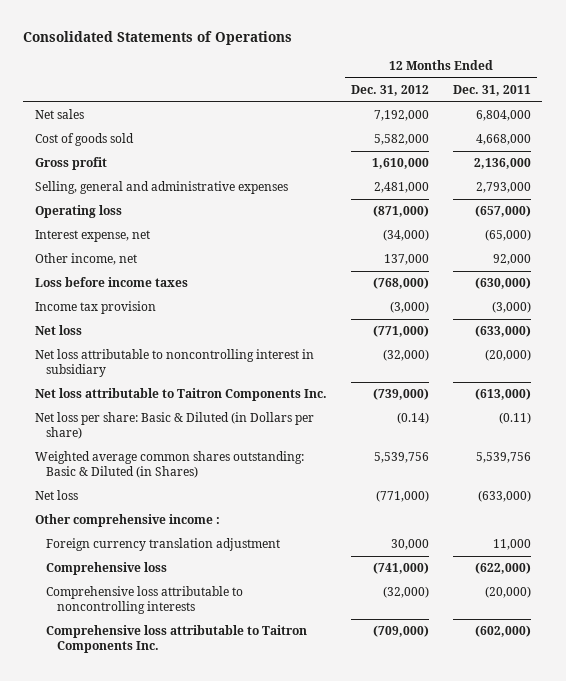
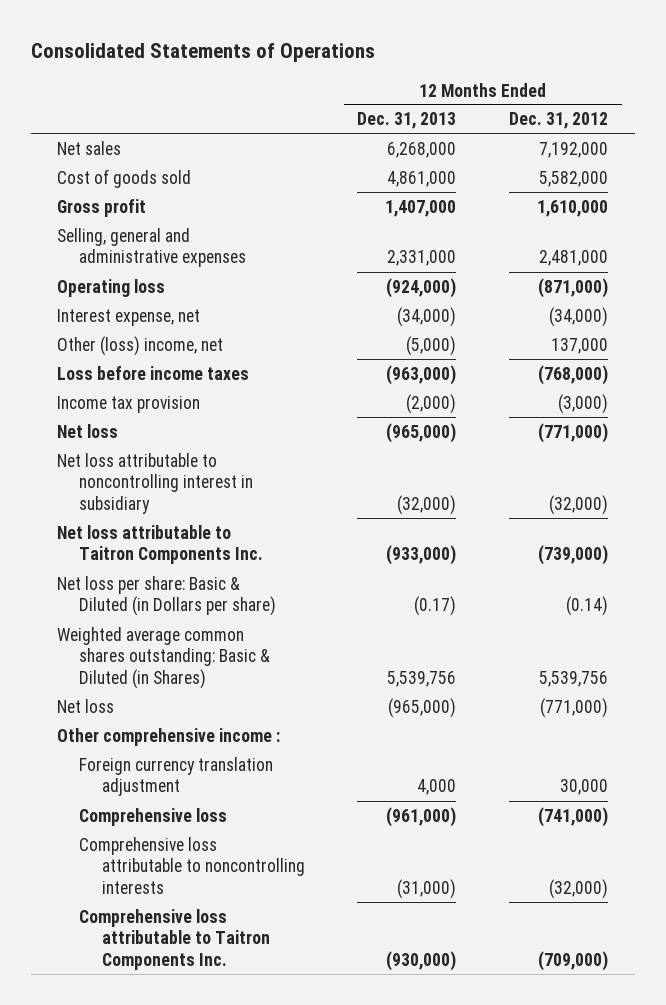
[452,85,531,97] Dec. 31, 2011 -> none
none -> [357,112,457,130] Dec. 31, 2013
[35,253,138,266] Other income, net -> [57,335,224,356] Other (loss) income, net

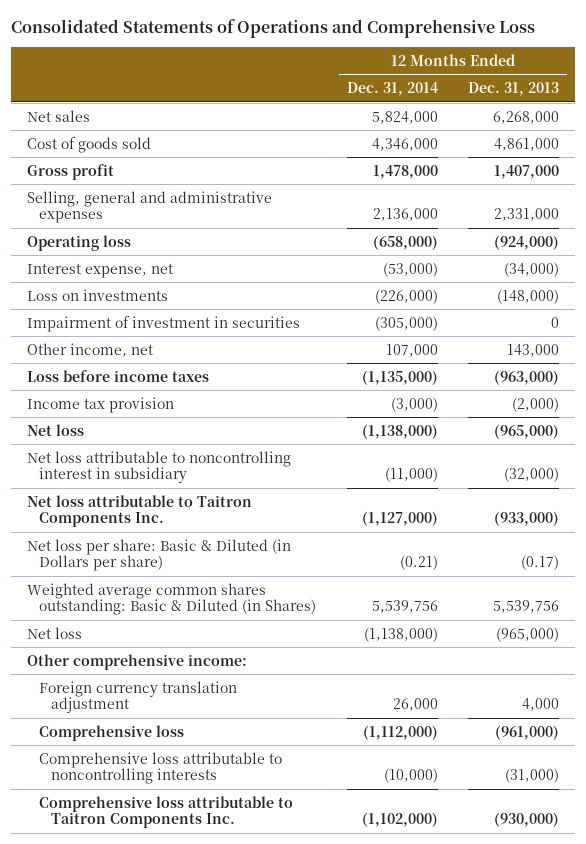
[30,43,375,63] Consolidated Statements of Operations -> [11,19,536,39] Consolidated Statements of Operations and Comprehensive Loss
[509,112,609,130] Dec. 31, 2012 -> none
none -> [346,82,438,97] Dec. 31, 2014
none -> [26,288,168,301] Loss on investments
none -> [26,314,300,332] Impairment of investment in securities
[57,335,224,356] Other (loss) income, net -> [26,342,153,357] Other income, net
[406,335,457,356] (5,000) -> [507,343,560,357] 143,000
[57,727,281,746] Other comprehensive income : -> [26,653,247,670] Other comprehensive income:

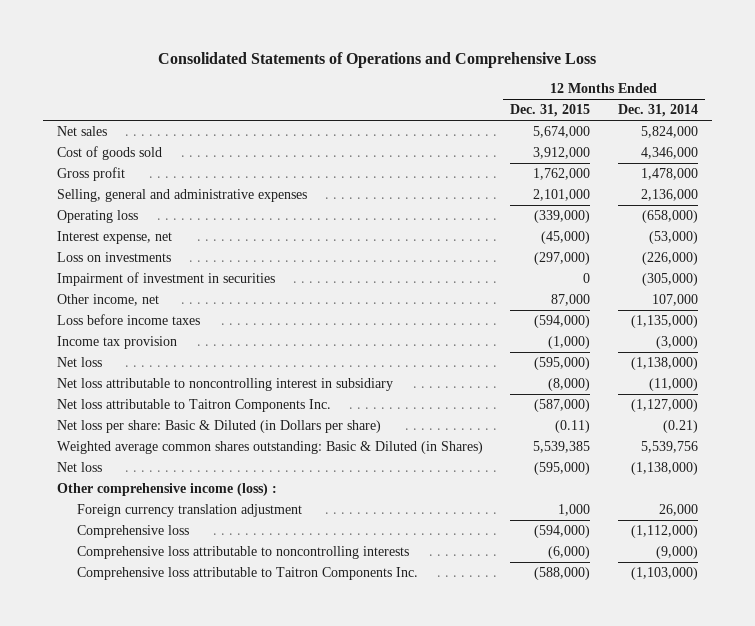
[468,82,560,97] Dec. 31, 2013 -> none
none -> [510,104,591,118] Dec. 31, 2015
[26,653,247,670] Other comprehensive income: -> [56,483,277,497] Other comprehensive income (loss) :
[383,768,438,784] (10,000) -> [656,546,699,560] (9,000)
[361,812,438,828] (1,102,000) -> [631,567,699,581] (1,103,000)

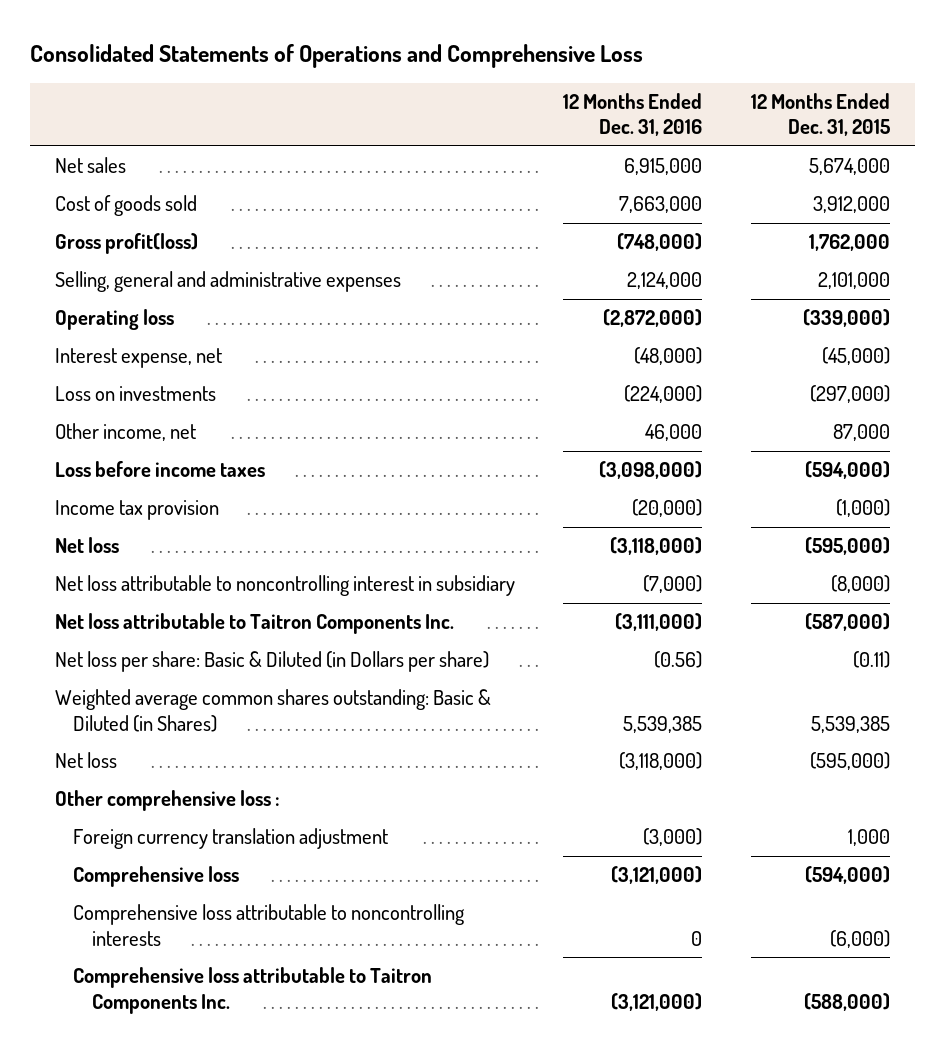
[618,104,699,118] Dec. 31, 2014 -> none
none -> [563,92,703,137] 12 Months Ended Dec. 31, 2016
[56,167,125,182] Gross profit -> [54,233,198,255] Gross profit(loss)
[56,272,275,287] Impairment of investment in securities -> none
[56,483,277,497] Other comprehensive income (loss) : -> [54,790,280,812] Other comprehensive loss :

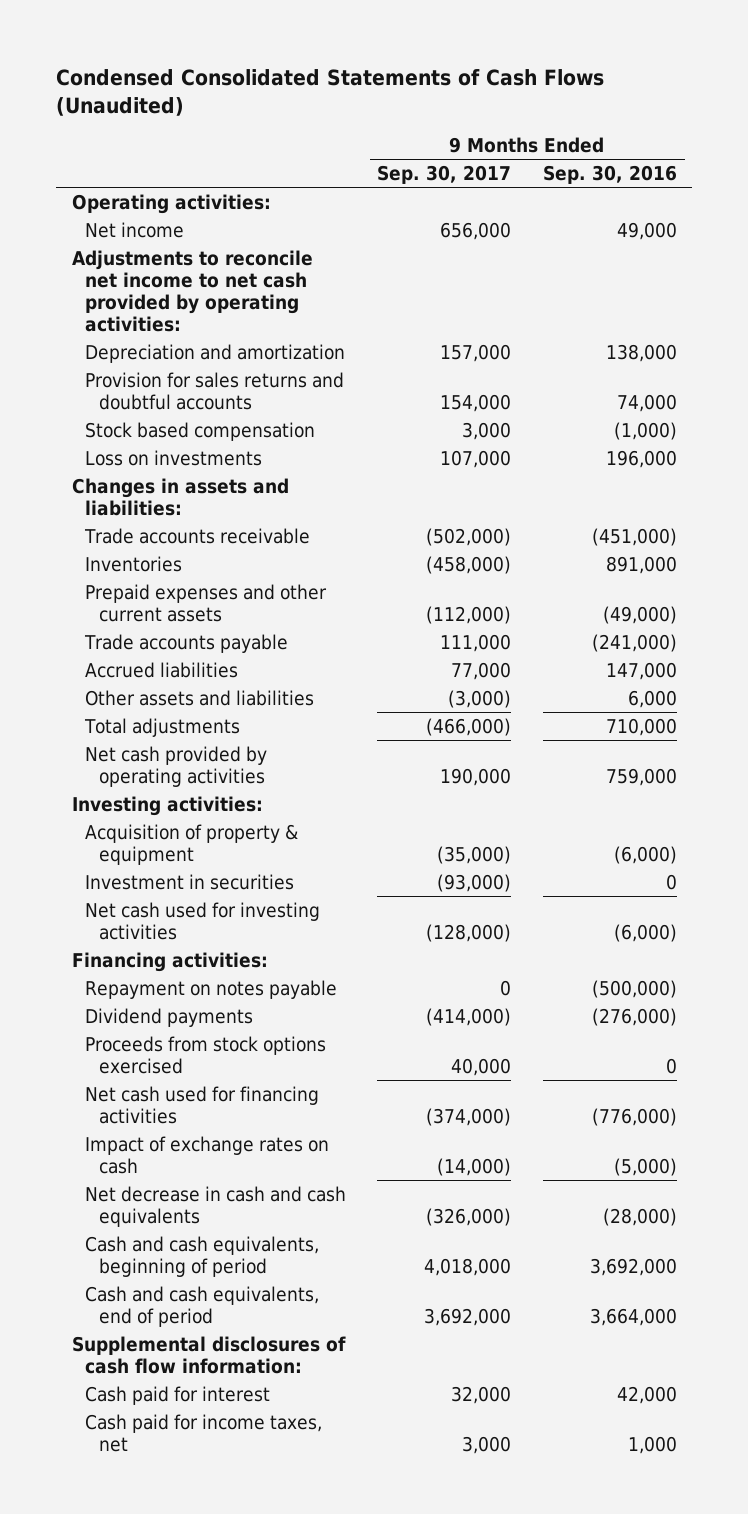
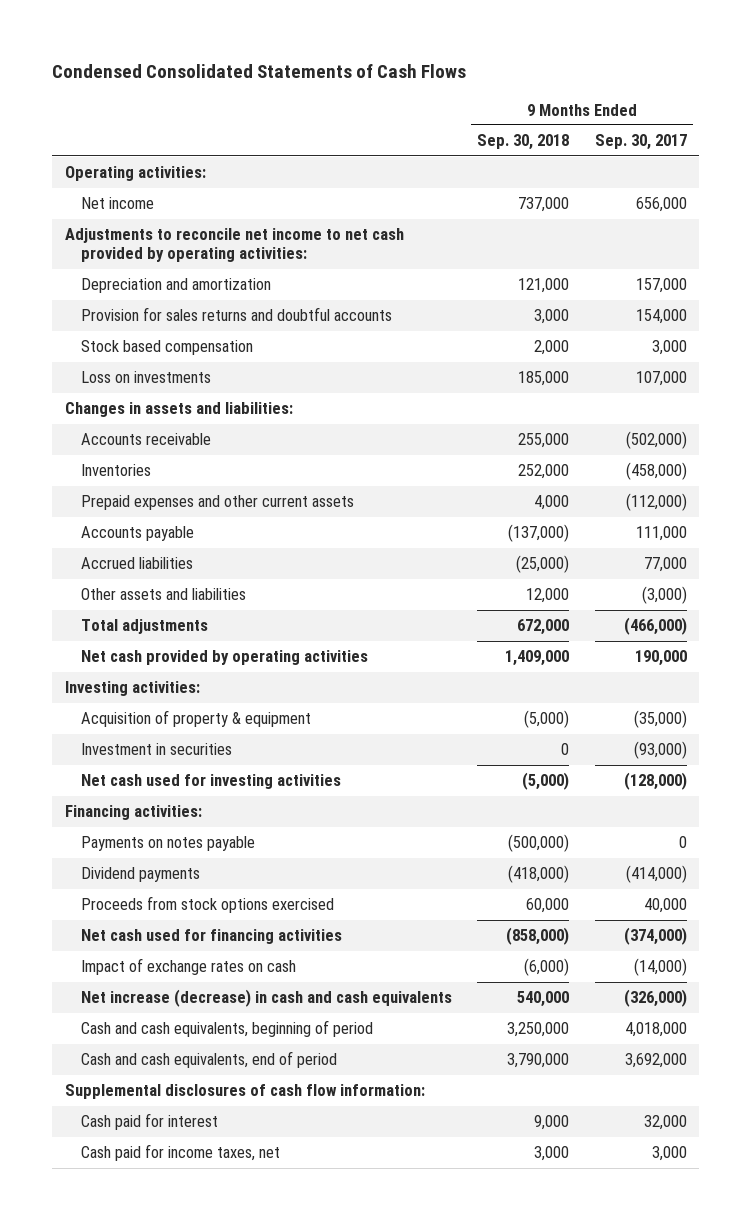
[56,68,605,117] Condensed Consolidated Statements of Cash Flows (Unaudited) -> [52,63,467,78] Condensed Consolidated Statements of Cash Flows
[542,165,677,185] Sep. 30, 2016 -> none
none -> [477,134,570,151] Sep. 30, 2018
[84,527,311,544] Trade accounts receivable -> [80,433,211,446] Accounts receivable
[84,633,289,653] Trade accounts payable -> [80,526,194,542] Accounts payable
[85,979,338,999] Repayment on notes payable -> [80,836,255,852] Payments on notes payable
[85,1185,347,1227] Net decrease in cash and cash equivalents -> [80,989,452,1008] Net increase (decrease) in cash and cash equivalents

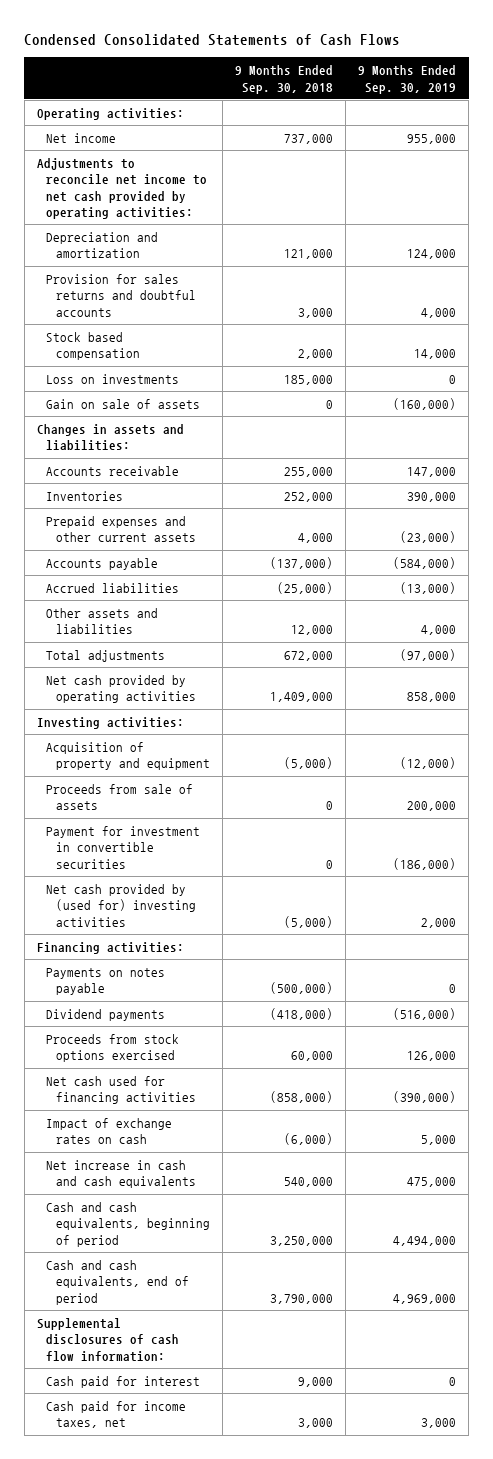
[594,134,687,151] Sep. 30, 2017 -> none
none -> [358,65,457,94] 9 Months Ended Sep. 30, 2019
none -> [46,398,201,409] Gain on sale of assets
[80,710,311,728] Acquisition of property & equipment -> [46,741,210,771] Acquisition of property and equipment
none -> [46,783,194,811] Proceeds from sale of assets
[80,743,232,756] Investment in securities -> [46,825,201,869] Payment for investment in convertible securities
[80,774,341,790] Net cash used for investing activities -> [46,883,196,927] Net cash provided by (used for) investing activities
[80,989,452,1008] Net increase (decrease) in cash and cash equivalents -> [46,1159,196,1189] Net increase in cash and cash equivalents

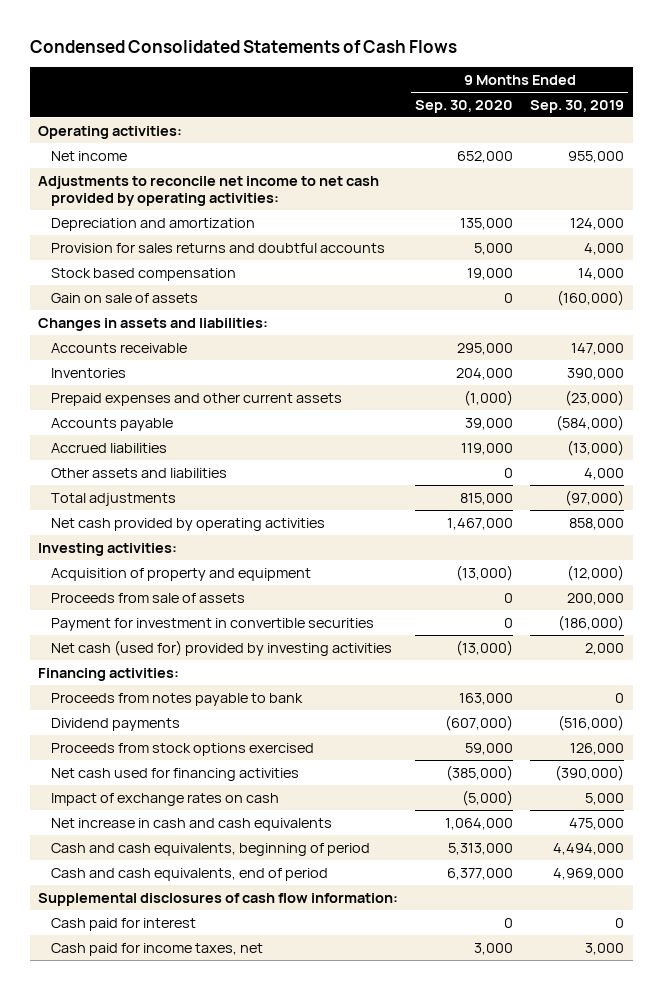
[235,65,334,94] 9 Months Ended Sep. 30, 2018 -> none
none -> [415,99,514,113] Sep. 30, 2020
[46,373,180,384] Loss on investments -> none
[46,883,196,927] Net cash provided by (used for) investing activities -> [50,639,392,656] Net cash (used for) provided by investing activities
[46,967,166,996] Payments on notes payable -> none
none -> [50,692,303,706] Proceeds from notes payable to bank

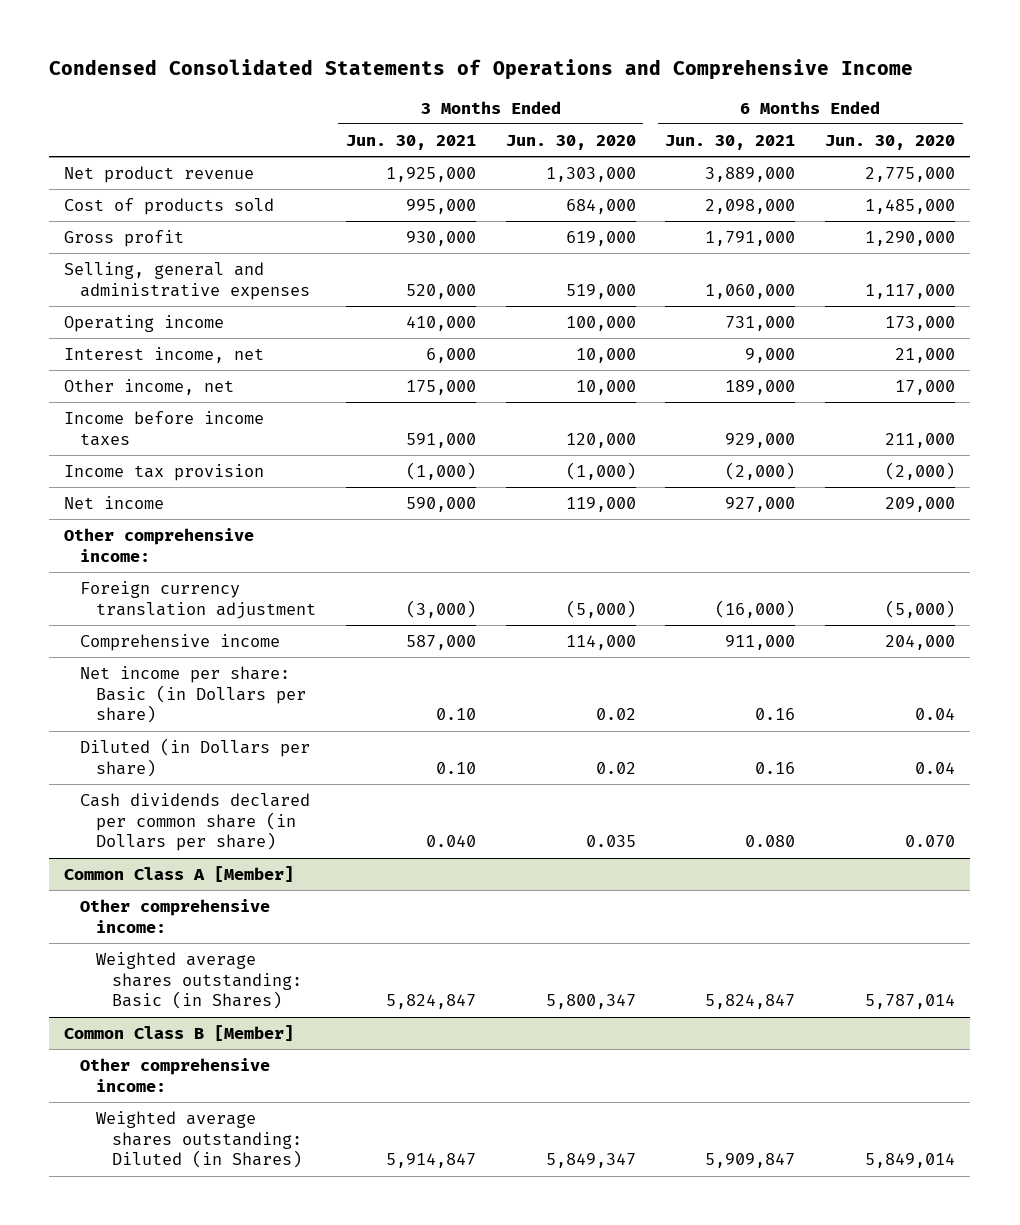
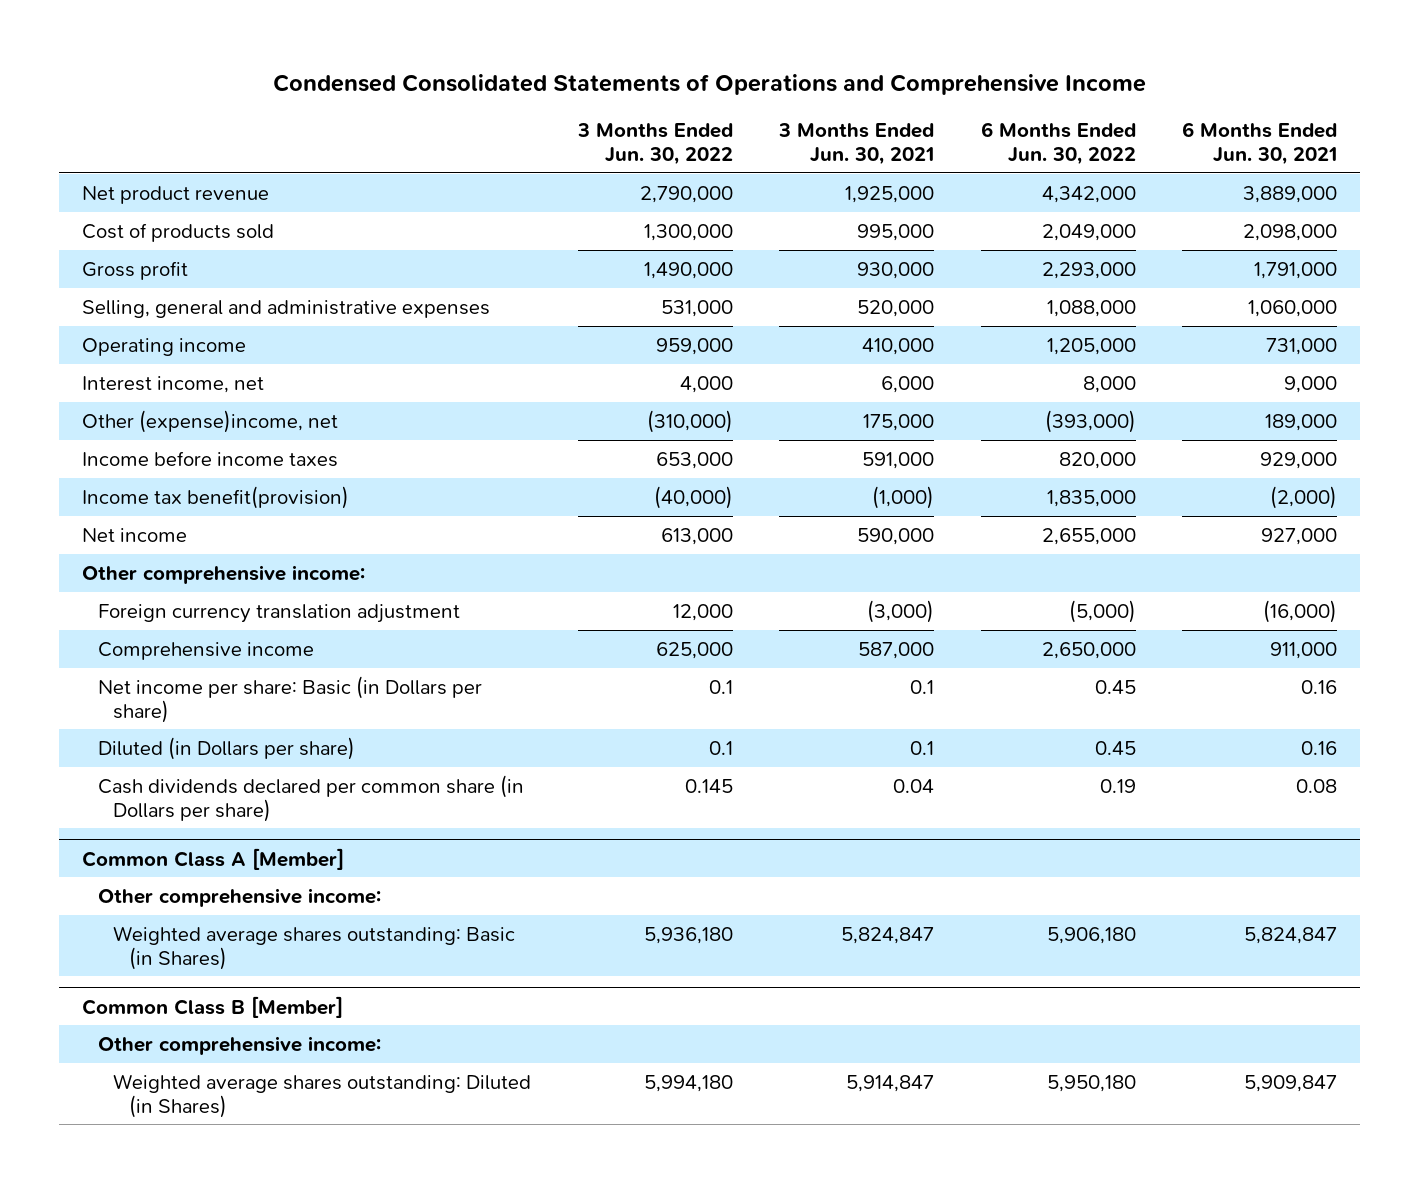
[505,134,636,150] Jun. 30, 2020 -> none
[825,134,956,150] Jun. 30, 2020 -> none
none -> [576,123,733,165] 3 Months Ended Jun. 30, 2022
none -> [980,122,1136,165] 6 Months Ended Jun. 30, 2022
[64,378,235,395] Other income, net -> [82,409,339,433] Other (expense)income, net
[64,463,265,481] Income tax provision -> [82,485,350,509] Income tax benefit(provision)
[435,708,476,721] 0.10 -> [910,679,935,694] 0.1
[435,761,476,774] 0.10 -> [910,740,935,755] 0.1
[425,835,476,848] 0.040 -> [893,778,935,793] 0.04
[745,835,796,848] 0.080 -> [1296,778,1338,793] 0.08

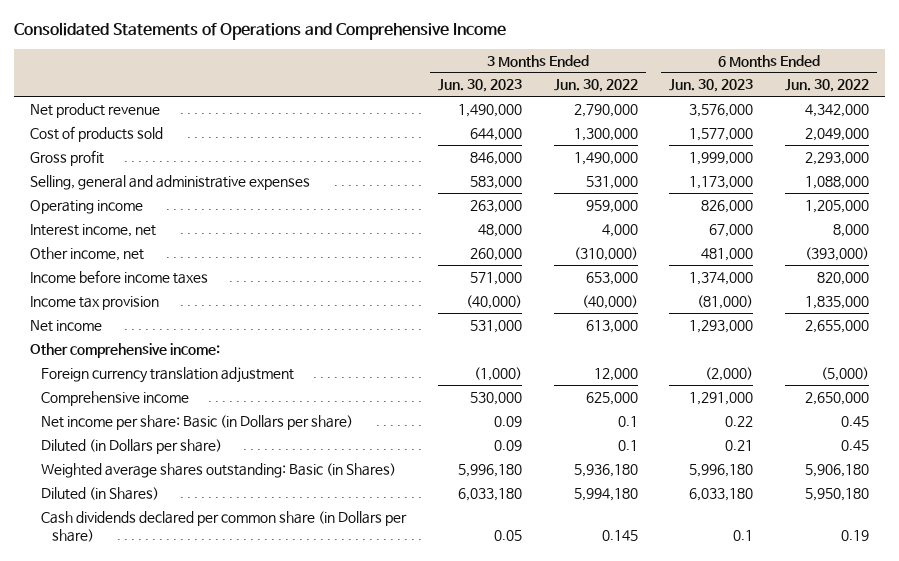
[272,73,1146,95] Condensed Consolidated Statements of Operations and Comprehensive Income -> [13,22,506,41] Consolidated Statements of Operations and Comprehensive Income
[778,123,935,165] 3 Months Ended Jun. 30, 2021 -> none
[1182,122,1338,165] 6 Months Ended Jun. 30, 2021 -> none
none -> [437,79,522,93] Jun. 30, 2023
none -> [669,79,754,93] Jun. 30, 2023
[82,409,339,433] Other (expense)income, net -> [29,246,144,261] Other income, net
[82,485,350,509] Income tax benefit(provision) -> [29,295,159,310] Income tax provision
[82,847,345,870] Common Class A [Member] -> none
[97,887,381,907] Other comprehensive income: -> none
[82,995,344,1018] Common Class B [Member] -> none
[97,1035,381,1055] Other comprehensive income: -> none
[113,1073,532,1118] Weighted average shares outstanding: Diluted (in Shares) -> [40,486,159,500] Diluted (in Shares)
[97,774,524,822] Cash dividends declared per common share (in Dollars per share) -> [40,510,407,542] Cash dividends declared per common share (in Dollars per share)

